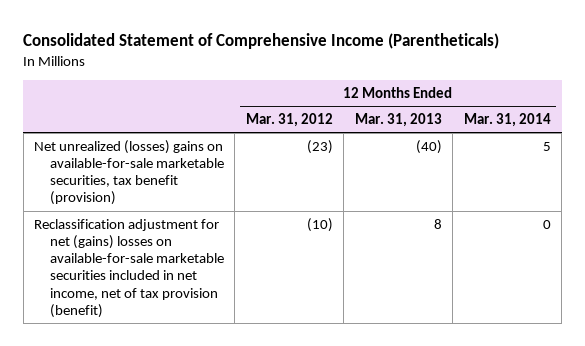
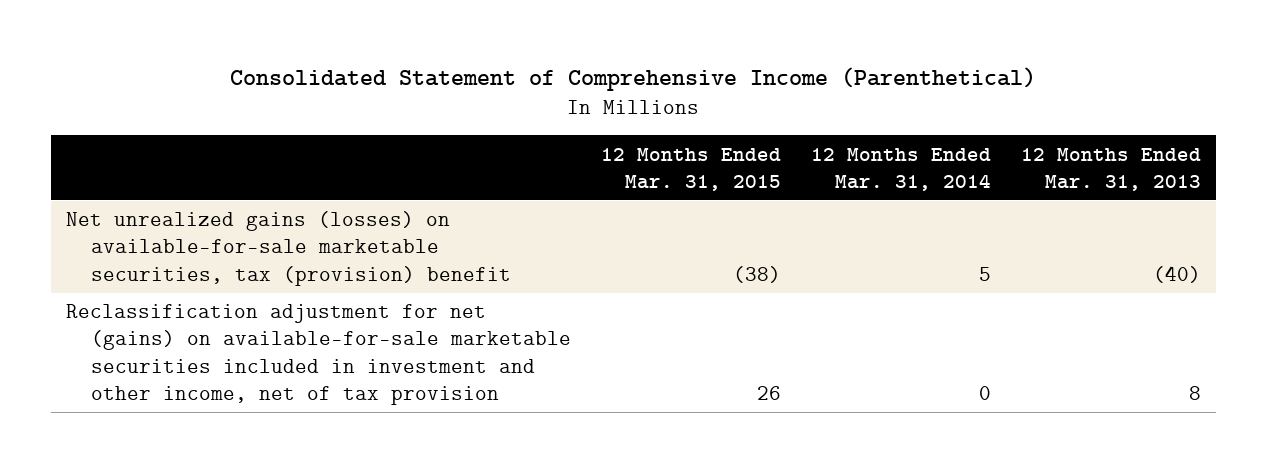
[23,32,500,49] Consolidated Statement of Comprehensive Income (Parentheticals) -> [230,66,1037,91] Consolidated Statement of Comprehensive Income (Parenthetical)
[245,113,333,128] Mar. 31, 2012 -> none
none -> [600,147,781,191] 12 Months Ended Mar. 31, 2015
[34,139,224,206] Net unrealized (losses) gains on available-for-sale marketable securities, tax benefit (provision) -> [66,211,511,286] Net unrealized gains (losses) on available-for-sale marketable securities, tax (provision) benefit
[34,218,224,318] Reclassification adjustment for net (gains) losses on available-for-sale marketable securities included in net income, net of tax provision (benefit) -> [66,304,571,406] Reclassification adjustment for net (gains) on available-for-sale marketable securities included in investment and other income, net of tax provision

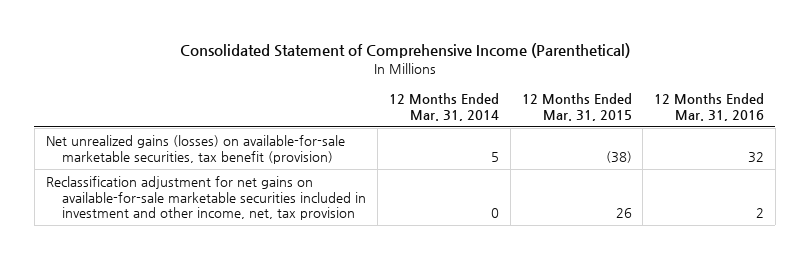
[1020,147,1201,191] 12 Months Ended Mar. 31, 2013 -> none
none -> [654,93,765,121] 12 Months Ended Mar. 31, 2016
[66,211,511,286] Net unrealized gains (losses) on available-for-sale marketable securities, tax (provision) benefit -> [45,135,345,164] Net unrealized gains (losses) on available-for-sale marketable securities, tax benefit (provision)
[66,304,571,406] Reclassification adjustment for net (gains) on available-for-sale marketable securities included in investment and other income, net of tax provision -> [45,176,367,221] Reclassification adjustment for net gains on available-for-sale marketable securities included in investment and other income, net, tax provision

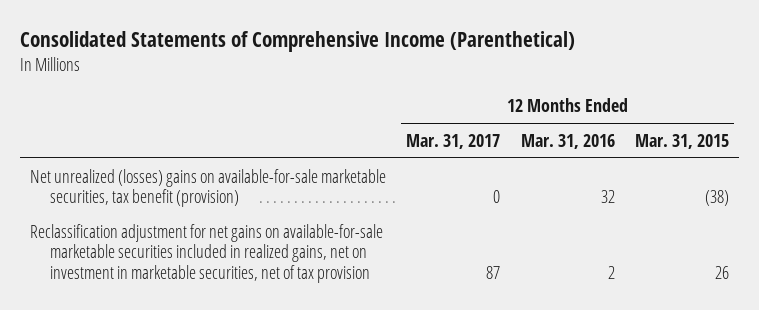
[179,43,630,59] Consolidated Statement of Comprehensive Income (Parenthetical) -> [19,31,575,53] Consolidated Statements of Comprehensive Income (Parenthetical)
[388,93,499,121] 12 Months Ended Mar. 31, 2014 -> none
none -> [406,133,501,149] Mar. 31, 2017
[45,135,345,164] Net unrealized gains (losses) on available-for-sale marketable securities, tax benefit (provision) -> [29,168,386,208] Net unrealized (losses) gains on available-for-sale marketable securities, tax benefit (provision)
[45,176,367,221] Reclassification adjustment for net gains on available-for-sale marketable securities included in investment and other income, net, tax provision -> [29,223,383,283] Reclassification adjustment for net gains on available-for-sale marketable securities included in realized gains, net on investment in marketable securities, net of tax provision

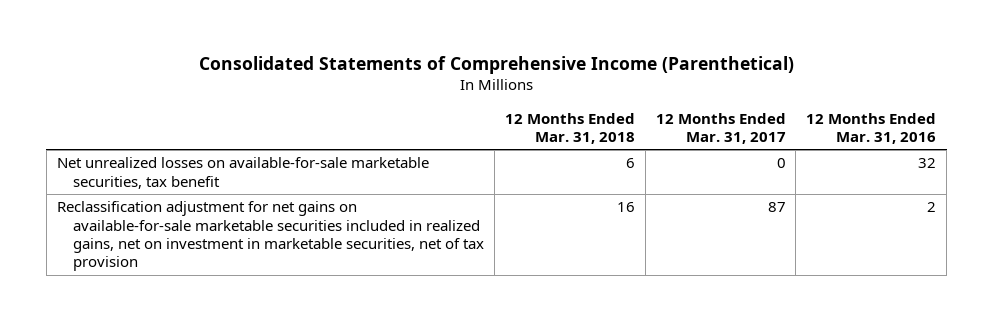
[634,133,729,149] Mar. 31, 2015 -> none
none -> [504,112,635,144] 12 Months Ended Mar. 31, 2018
[29,168,386,208] Net unrealized (losses) gains on available-for-sale marketable securities, tax benefit (provision) -> [56,157,429,189] Net unrealized losses on available-for-sale marketable securities, tax benefit

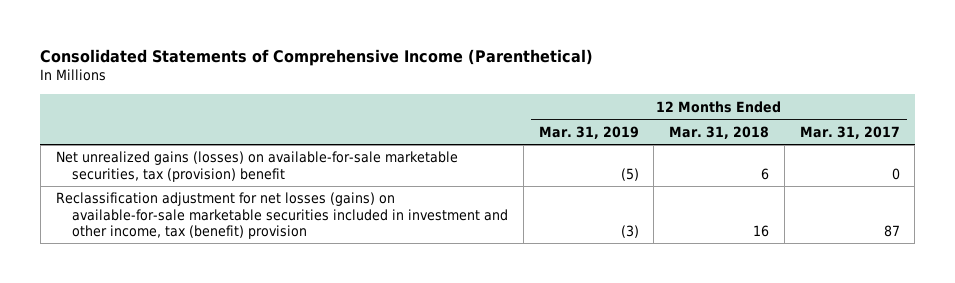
[806,112,937,144] 12 Months Ended Mar. 31, 2016 -> none
none -> [538,125,639,139] Mar. 31, 2019
[56,157,429,189] Net unrealized losses on available-for-sale marketable securities, tax benefit -> [55,151,458,182] Net unrealized gains (losses) on available-for-sale marketable securities, tax (provision) benefit
[56,201,484,272] Reclassification adjustment for net gains on available-for-sale marketable securities included in realized gains, net on investment in marketable securities, net of tax provision -> [55,192,509,239] Reclassification adjustment for net losses (gains) on available-for-sale marketable securities included in investment and other income, tax (benefit) provision

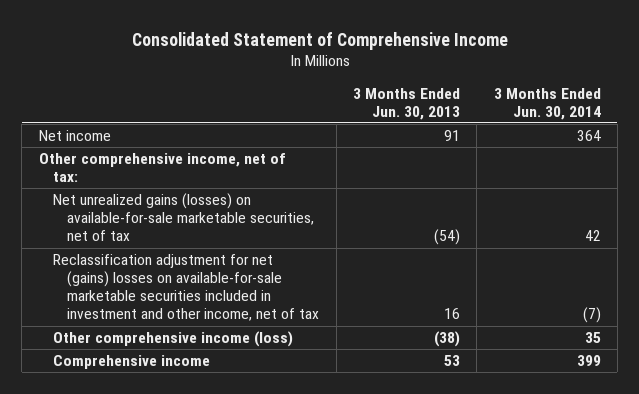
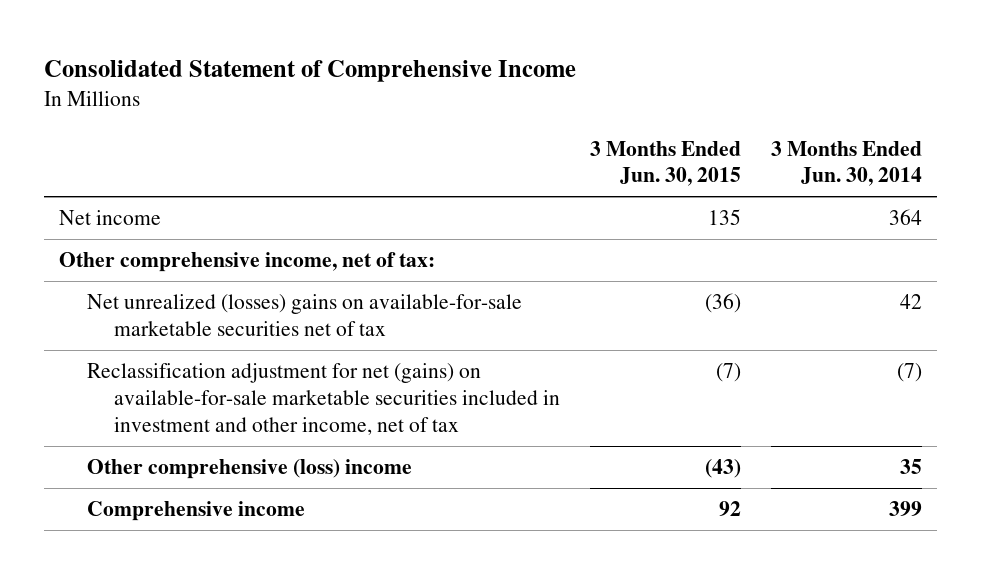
[352,87,460,120] 3 Months Ended Jun. 30, 2013 -> none
none -> [590,140,742,187] 3 Months Ended Jun. 30, 2015
[52,193,315,242] Net unrealized gains (losses) on available-for-sale marketable securities, net of tax -> [86,294,522,337] Net unrealized (losses) gains on available-for-sale marketable securities net of tax
[52,254,320,322] Reclassification adjustment for net (gains) losses on available-for-sale marketable securities included in investment and other income, net of tax -> [86,363,561,435] Reclassification adjustment for net (gains) on available-for-sale marketable securities included in investment and other income, net of tax
[52,331,293,348] Other comprehensive income (loss) -> [86,459,412,480] Other comprehensive (loss) income

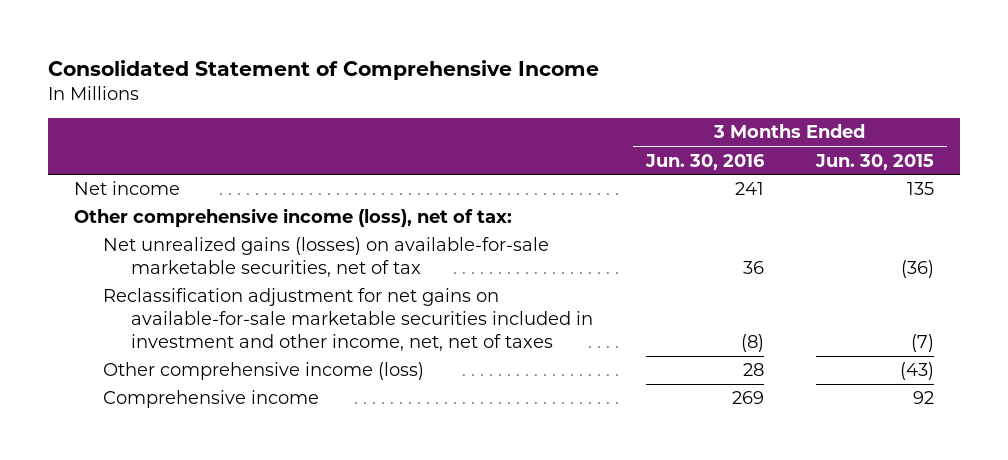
[771,140,923,187] 3 Months Ended Jun. 30, 2014 -> none
none -> [644,153,765,170] Jun. 30, 2016
[58,252,435,273] Other comprehensive income, net of tax: -> [74,208,513,228] Other comprehensive income (loss), net of tax:
[86,294,522,337] Net unrealized (losses) gains on available-for-sale marketable securities net of tax -> [102,237,549,278] Net unrealized gains (losses) on available-for-sale marketable securities, net of tax
[86,363,561,435] Reclassification adjustment for net (gains) on available-for-sale marketable securities included in investment and other income, net of tax -> [102,288,594,351] Reclassification adjustment for net gains on available-for-sale marketable securities included in investment and other income, net, net of taxes
[86,459,412,480] Other comprehensive (loss) income -> [102,362,424,381] Other comprehensive income (loss)

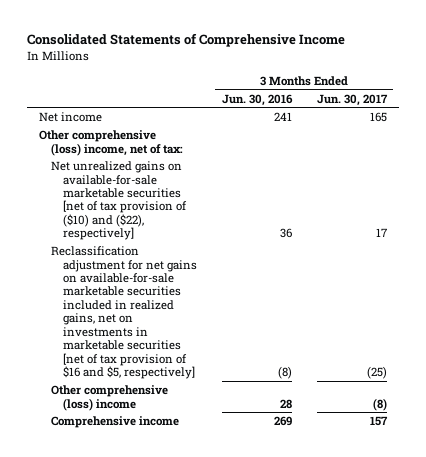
[48,59,600,80] Consolidated Statement of Comprehensive Income -> [26,33,345,48] Consolidated Statements of Comprehensive Income
[815,153,935,170] Jun. 30, 2015 -> none
none -> [316,93,388,106] Jun. 30, 2017
[74,208,513,228] Other comprehensive income (loss), net of tax: -> [39,130,183,156] Other comprehensive (loss) income, net of tax:
[102,237,549,278] Net unrealized gains (losses) on available-for-sale marketable securities, net of tax -> [50,161,187,241] Net unrealized gains on available-for-sale marketable securities [net of tax provision of ($10) and ($22), respectively]
[102,288,594,351] Reclassification adjustment for net gains on available-for-sale marketable securities included in investment and other income, net, net of taxes -> [50,246,197,379] Reclassification adjustment for net gains on available-for-sale marketable securities included in realized gains, net on investments in marketable securities [net of tax provision of $16 and $5, respectively]
[102,362,424,381] Other comprehensive income (loss) -> [50,385,168,411] Other comprehensive (loss) income

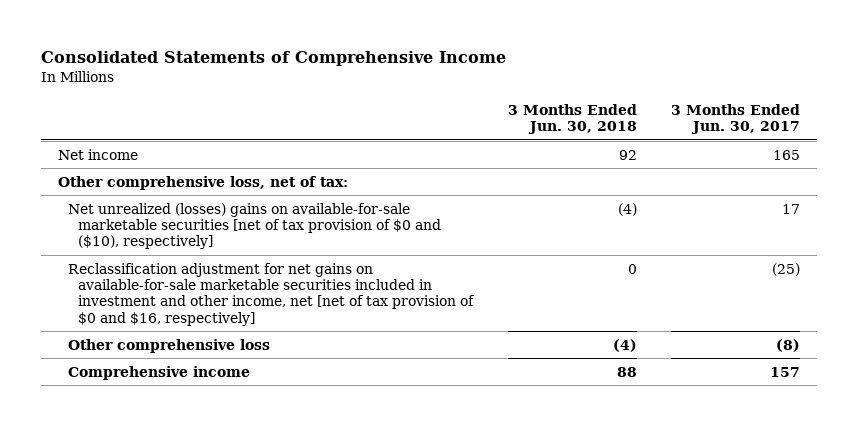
[221,93,293,106] Jun. 30, 2016 -> none
none -> [507,103,637,135] 3 Months Ended Jun. 30, 2018
[39,130,183,156] Other comprehensive (loss) income, net of tax: -> [58,175,349,190] Other comprehensive loss, net of tax:
[50,161,187,241] Net unrealized gains on available-for-sale marketable securities [net of tax provision of ($10) and ($22), respectively] -> [68,202,442,250] Net unrealized (losses) gains on available-for-sale marketable securities [net of tax provision of $0 and ($10), respectively]
[50,246,197,379] Reclassification adjustment for net gains on available-for-sale marketable securities included in realized gains, net on investments in marketable securities [net of tax provision of $16 and $5, respectively] -> [68,262,476,326] Reclassification adjustment for net gains on available-for-sale marketable securities included in investment and other income, net [net of tax provision of $0 and $16, respectively]
[50,385,168,411] Other comprehensive (loss) income -> [68,338,271,353] Other comprehensive loss

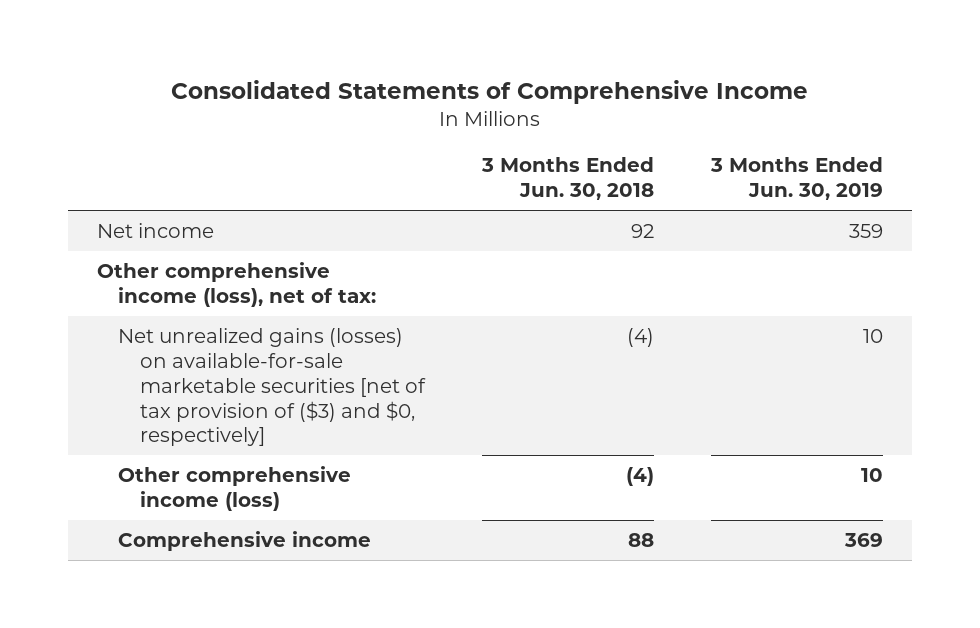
[671,103,801,135] 3 Months Ended Jun. 30, 2017 -> none
none -> [710,157,884,201] 3 Months Ended Jun. 30, 2019
[68,262,476,326] Reclassification adjustment for net gains on available-for-sale marketable securities included in investment and other income, net [net of tax provision of $0 and $16, respectively] -> none
[58,175,349,190] Other comprehensive loss, net of tax: -> [96,261,377,307] Other comprehensive income (loss), net of tax:
[68,202,442,250] Net unrealized (losses) gains on available-for-sale marketable securities [net of tax provision of $0 and ($10), respectively] -> [118,327,426,447] Net unrealized gains (losses) on available-for-sale marketable securities [net of tax provision of ($3) and $0, respectively]
[68,338,271,353] Other comprehensive loss -> [118,465,352,511] Other comprehensive income (loss)

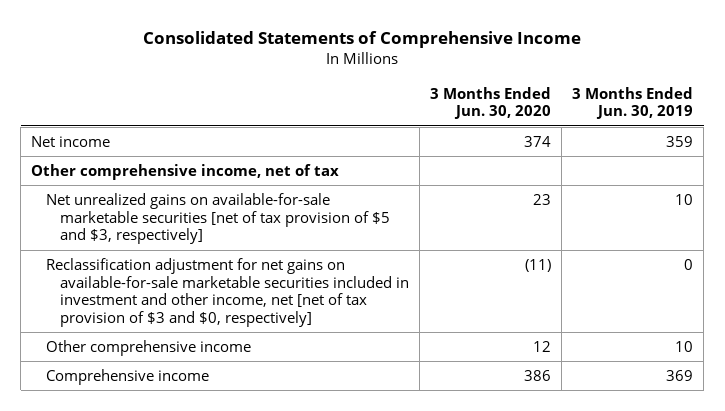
[480,157,654,201] 3 Months Ended Jun. 30, 2018 -> none
none -> [430,86,552,120] 3 Months Ended Jun. 30, 2020
[96,261,377,307] Other comprehensive income (loss), net of tax: -> [31,163,340,180] Other comprehensive income, net of tax
[118,327,426,447] Net unrealized gains (losses) on available-for-sale marketable securities [net of tax provision of ($3) and $0, respectively] -> [45,192,390,245] Net unrealized gains on available-for-sale marketable securities [net of tax provision of $5 and $3, respectively]
none -> [45,257,409,328] Reclassification adjustment for net gains on available-for-sale marketable securities included in investment and other income, net [net of tax provision of $3 and $0, respectively]
[118,465,352,511] Other comprehensive income (loss) -> [45,339,251,356] Other comprehensive income

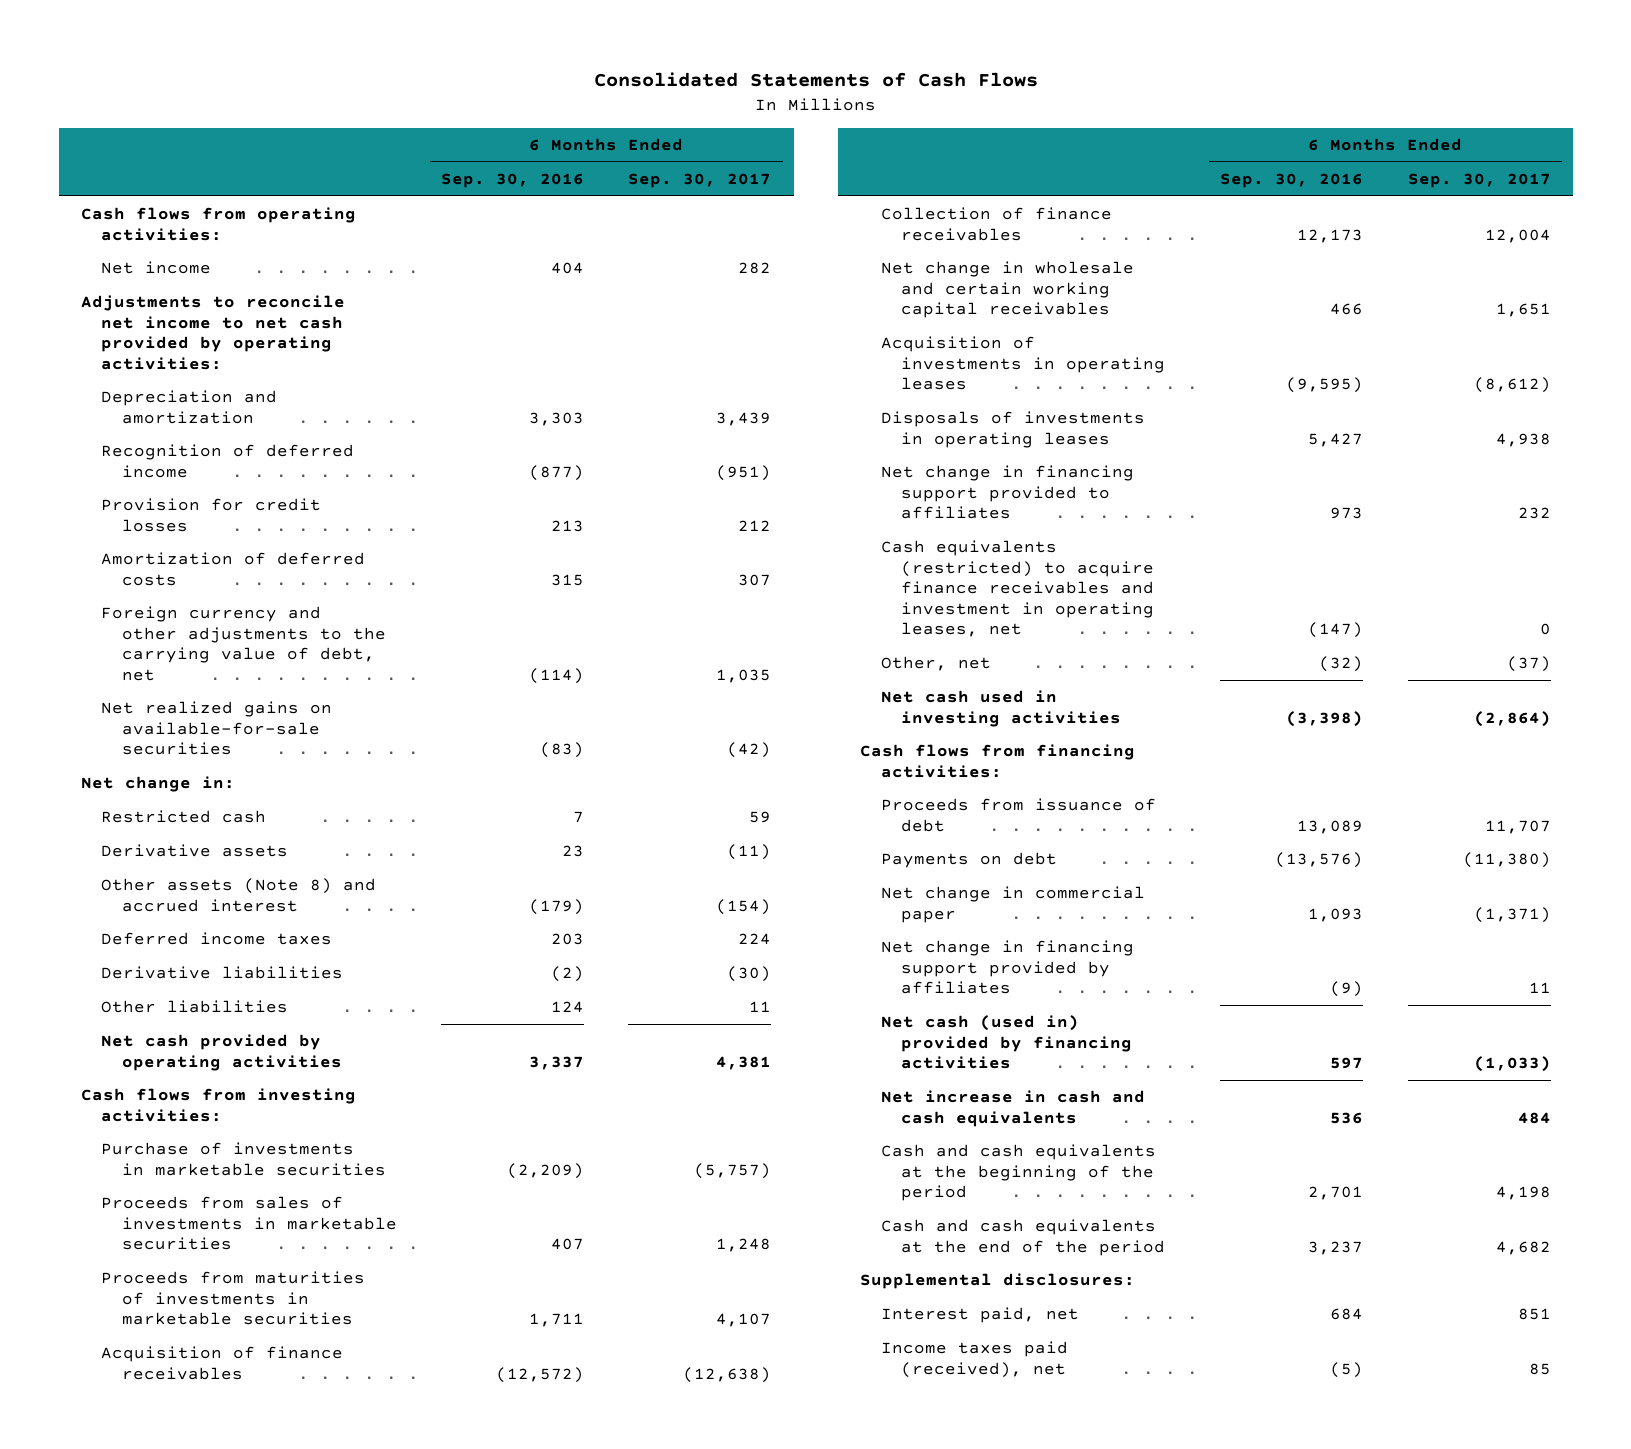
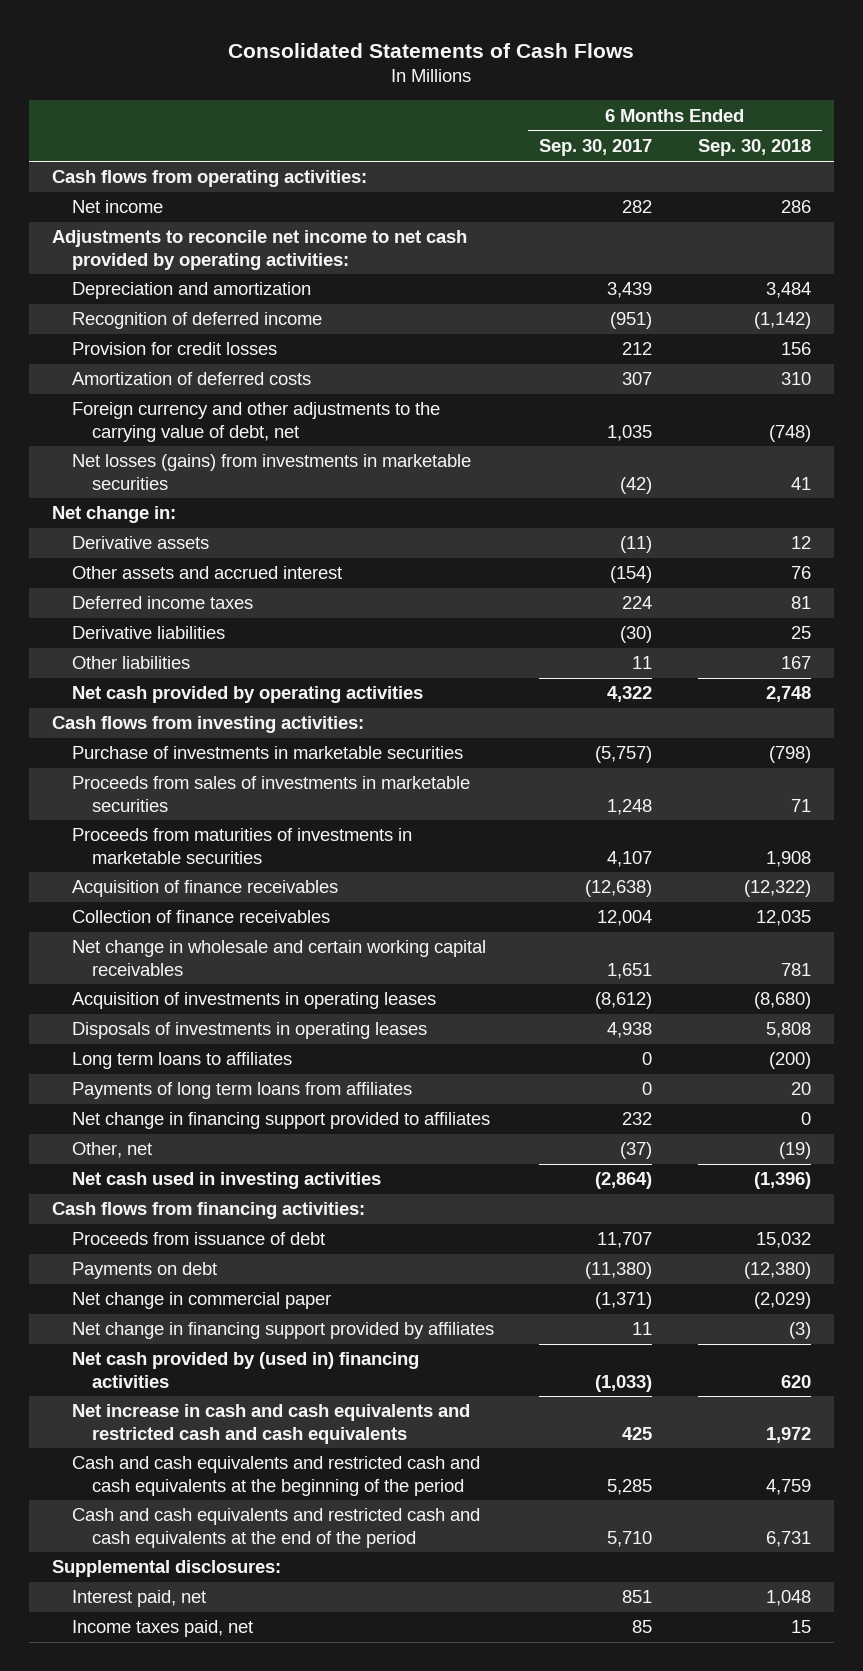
[441,172,585,188] Sep. 30, 2016 -> none
none -> [697,139,811,157] Sep. 30, 2018
[101,701,333,756] Net realized gains on available-for-sale securities -> none
none -> [72,454,472,490] Net losses (gains) from investments in marketable securities
[101,810,267,824] Restricted cash -> none
[101,878,377,912] Other assets (Note 8) and accrued interest -> [72,566,343,580] Other assets and accrued interest
[716,1055,772,1070] 4,381 -> [607,686,653,703] 4,322
none -> [72,1052,293,1070] Long term loans to affiliates
none -> [72,1082,413,1100] Payments of long term loans from affiliates
[880,540,1155,637] Cash equivalents (restricted) to acquire finance receivables and investment in operating leases, net -> none
[880,1015,1133,1070] Net cash (used in) provided by financing activities -> [72,1352,420,1388] Net cash provided by (used in) financing activities
[880,1090,1145,1127] Net increase in cash and cash equivalents -> [72,1404,471,1444] Net increase in cash and cash equivalents and restricted cash and cash equivalents
[1517,1111,1551,1124] 484 -> [622,1426,653,1440] 425
[880,1144,1156,1202] Cash and cash equivalents at the beginning of the period -> [72,1456,481,1496] Cash and cash equivalents and restricted cash and cash equivalents at the beginning of the period
[1495,1186,1551,1201] 4,198 -> [607,1478,653,1495] 5,285
[880,1219,1166,1256] Cash and cash equivalents at the end of the period -> [72,1508,481,1548] Cash and cash equivalents and restricted cash and cash equivalents at the end of the period
[1495,1240,1551,1255] 4,682 -> [607,1530,653,1547] 5,710
[880,1341,1068,1378] Income taxes paid (received), net -> [72,1620,254,1638] Income taxes paid, net

